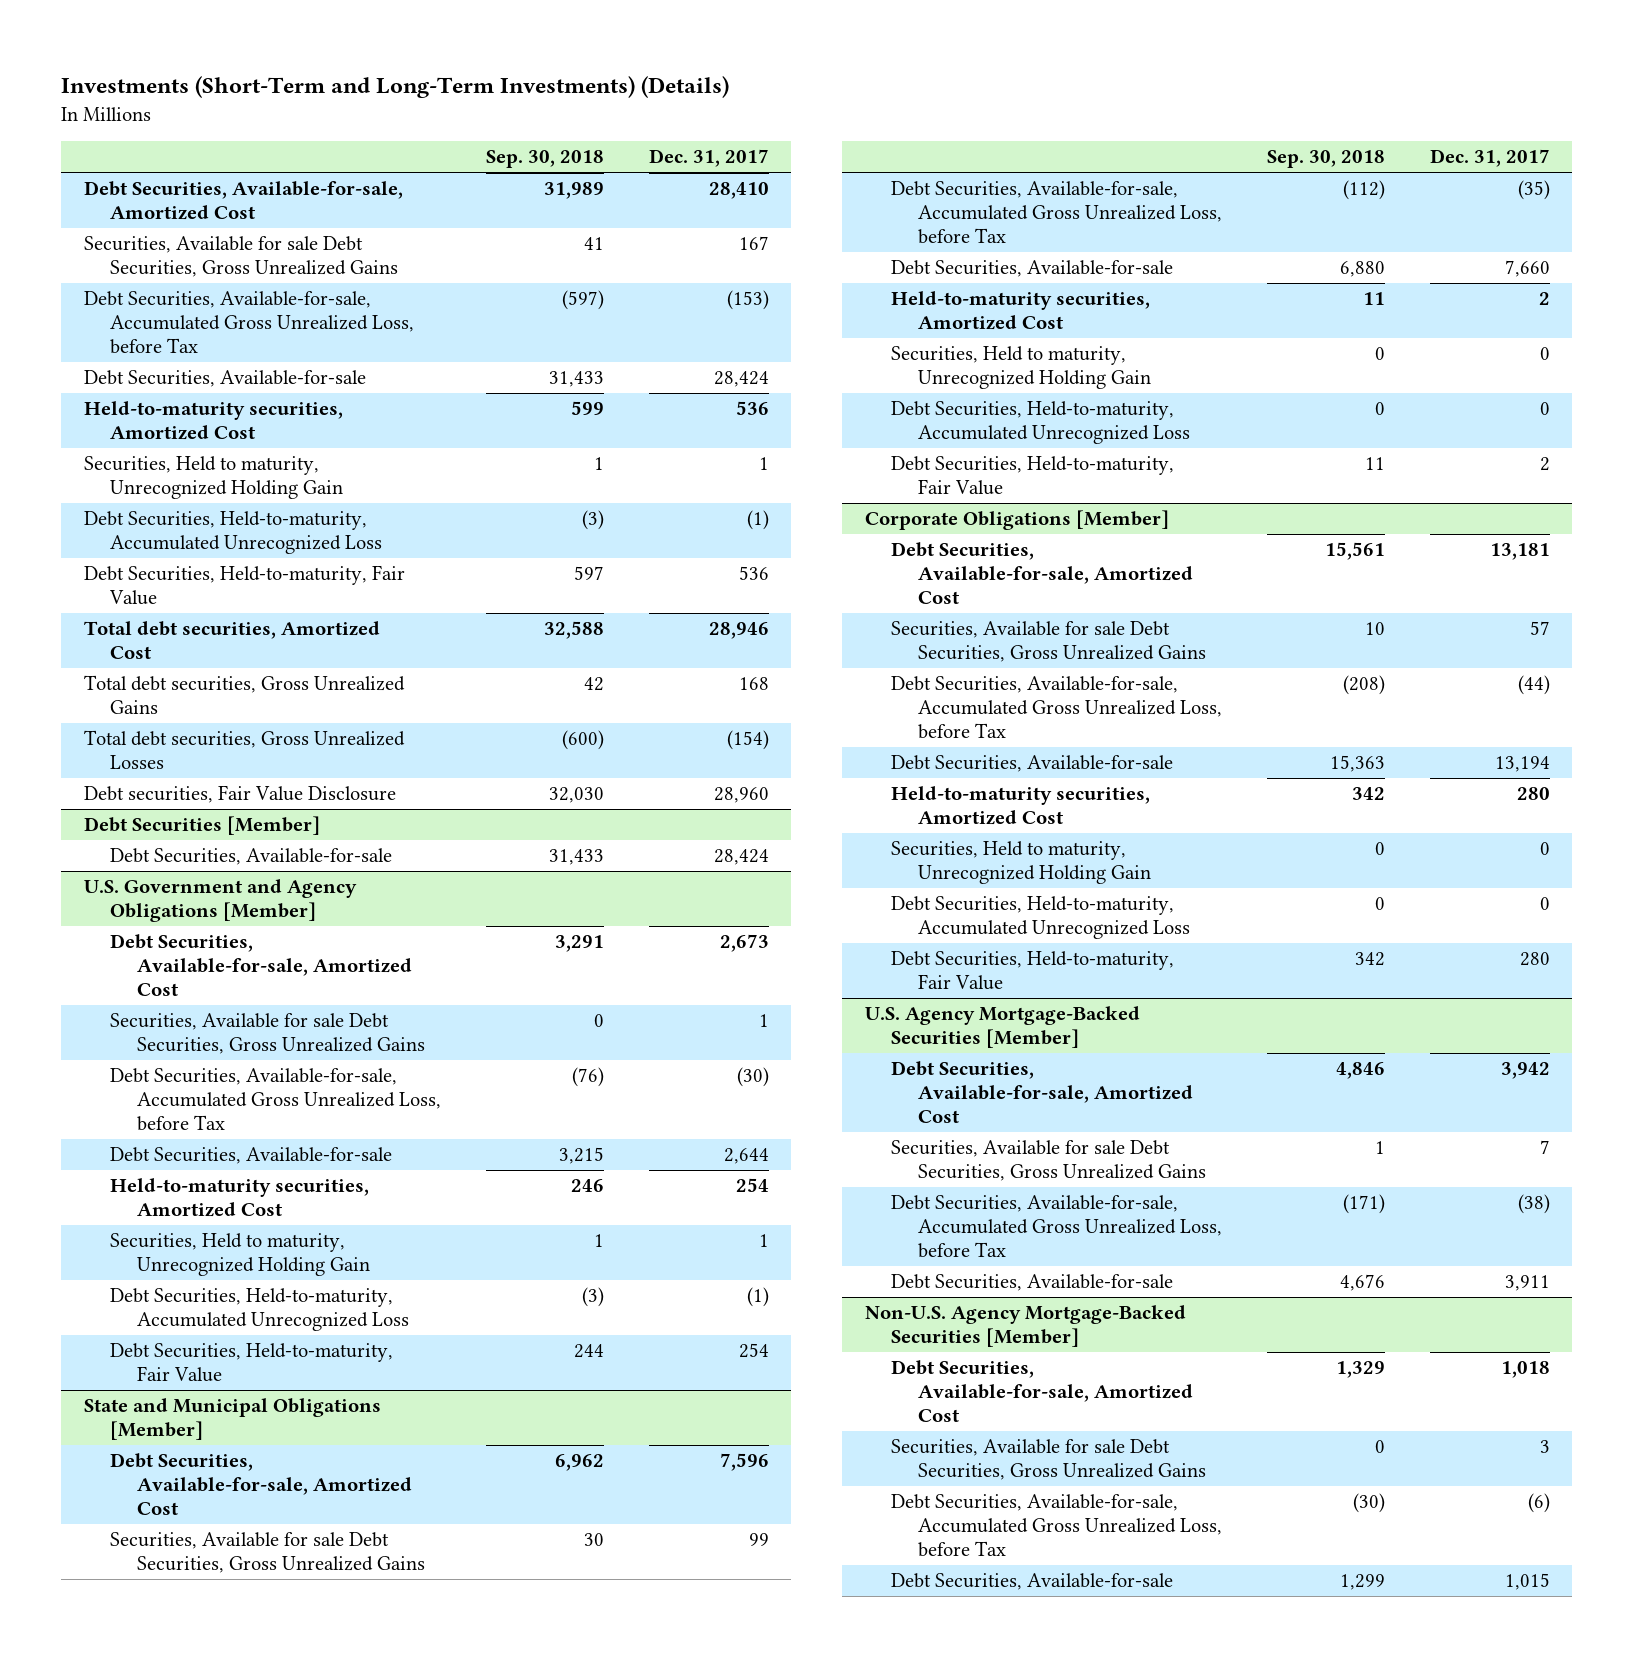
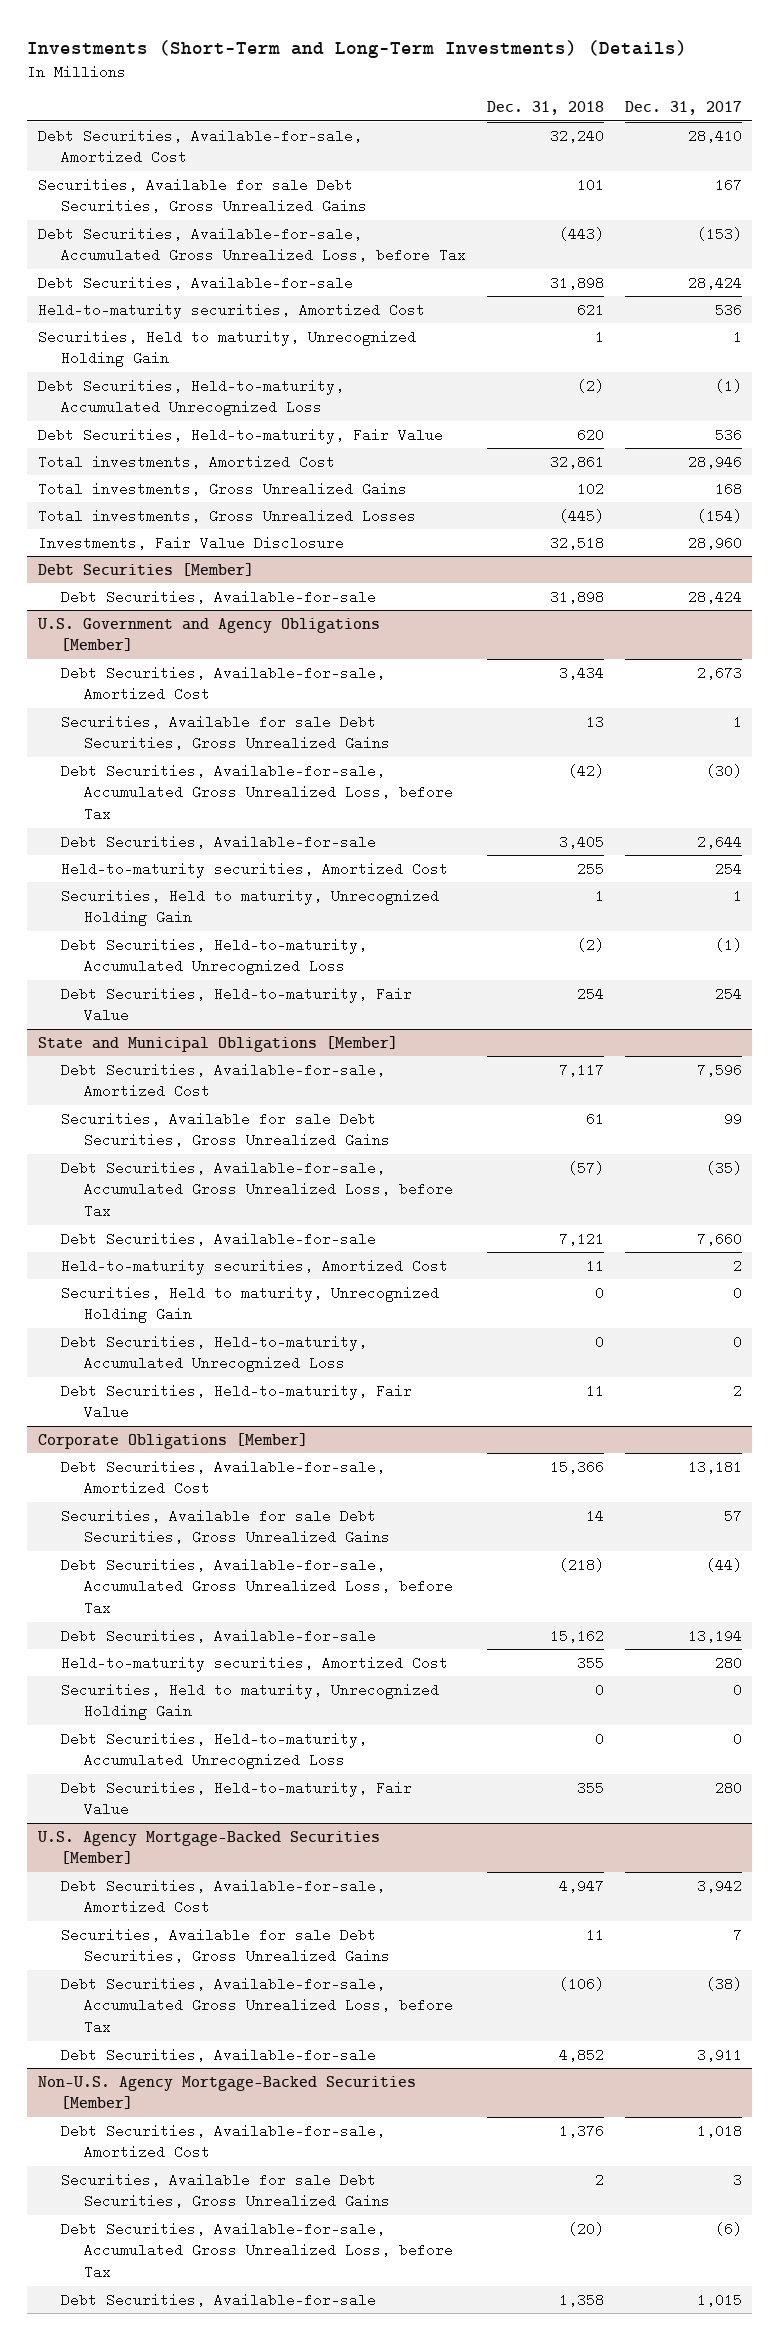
[485,150,604,169] Sep. 30, 2018 -> none
none -> [486,101,604,116] Dec. 31, 2018
[83,621,380,659] Total debt securities, Amortized Cost -> [37,454,335,469] Total investments, Amortized Cost
[83,675,405,714] Total debt securities, Gross Unrealized Gains -> [37,481,407,496] Total investments, Gross Unrealized Gains
[83,730,405,769] Total debt securities, Gross Unrealized Losses -> [37,508,416,523] Total investments, Gross Unrealized Losses
[83,785,396,804] Debt securities, Fair Value Disclosure -> [37,535,344,550] Investments, Fair Value Disclosure

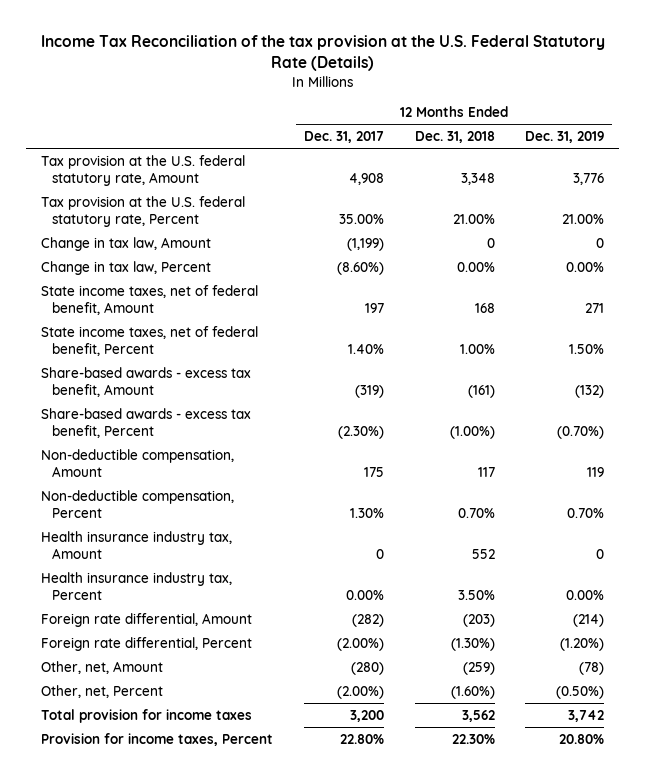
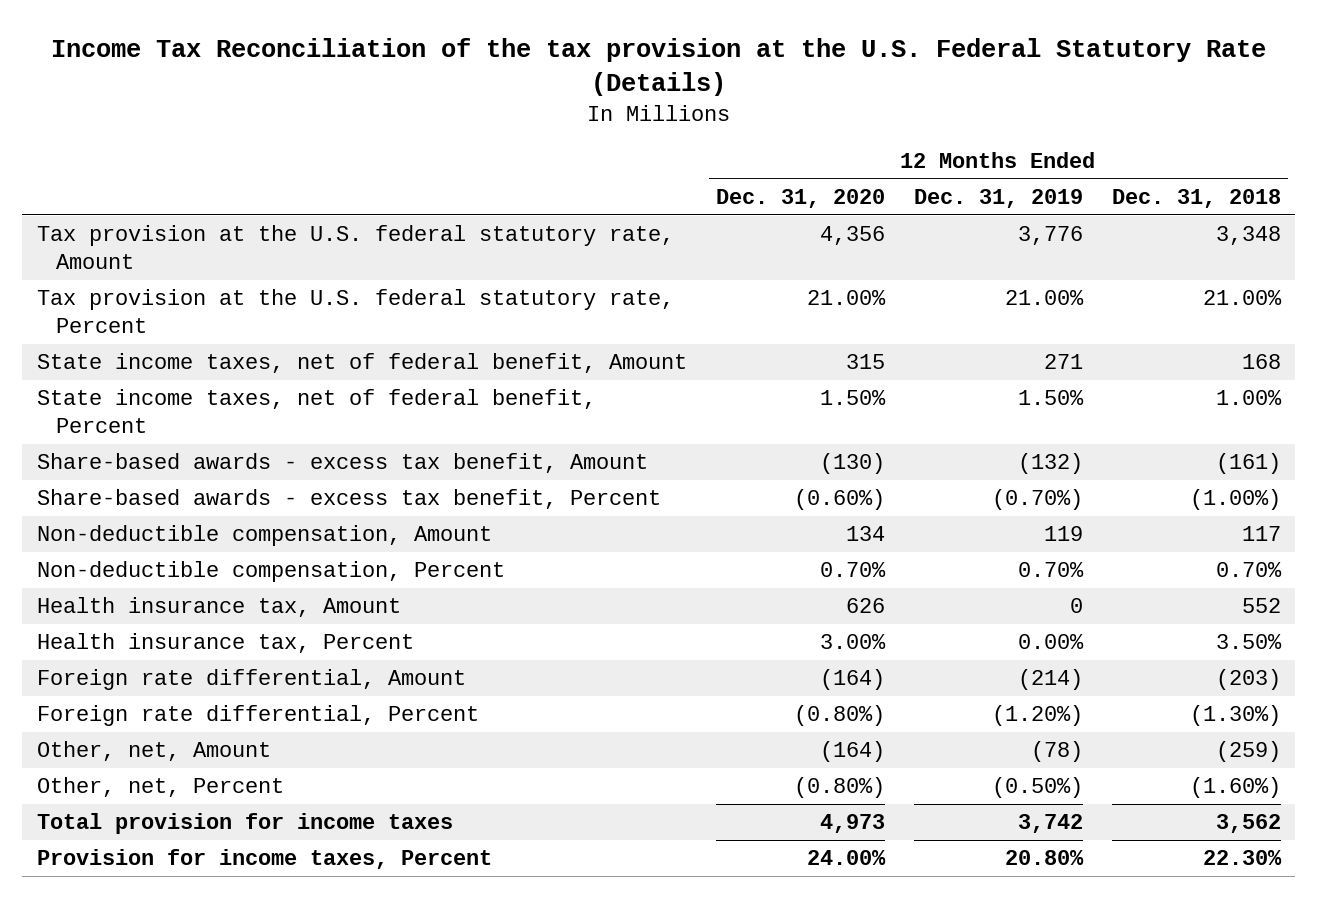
[303,131,384,144] Dec. 31, 2017 -> none
none -> [715,189,885,209] Dec. 31, 2020
[41,236,212,251] Change in tax law, Amount -> none
[41,260,212,275] Change in tax law, Percent -> none
[41,530,233,560] Health insurance industry tax, Amount -> [36,597,401,618] Health insurance tax, Amount
[41,571,233,601] Health insurance industry tax, Percent -> [36,633,414,654] Health insurance tax, Percent

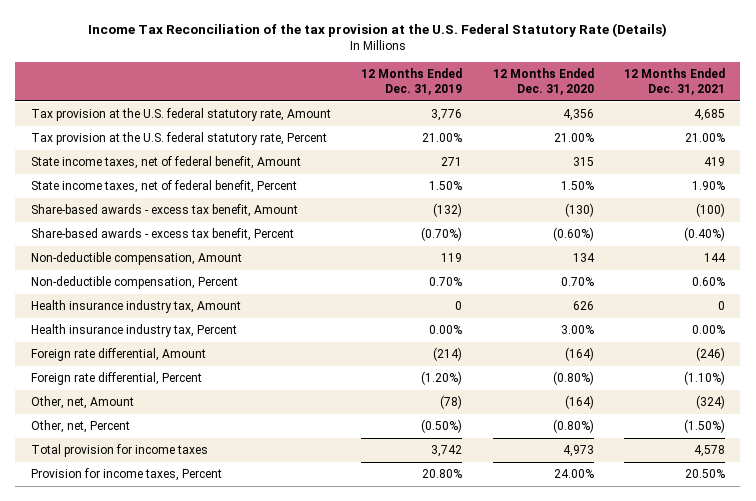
[1111,189,1281,209] Dec. 31, 2018 -> none
none -> [623,68,725,96] 12 Months Ended Dec. 31, 2021
[36,597,401,618] Health insurance tax, Amount -> [30,300,241,314] Health insurance industry tax, Amount
[36,633,414,654] Health insurance tax, Percent -> [30,324,237,338] Health insurance industry tax, Percent

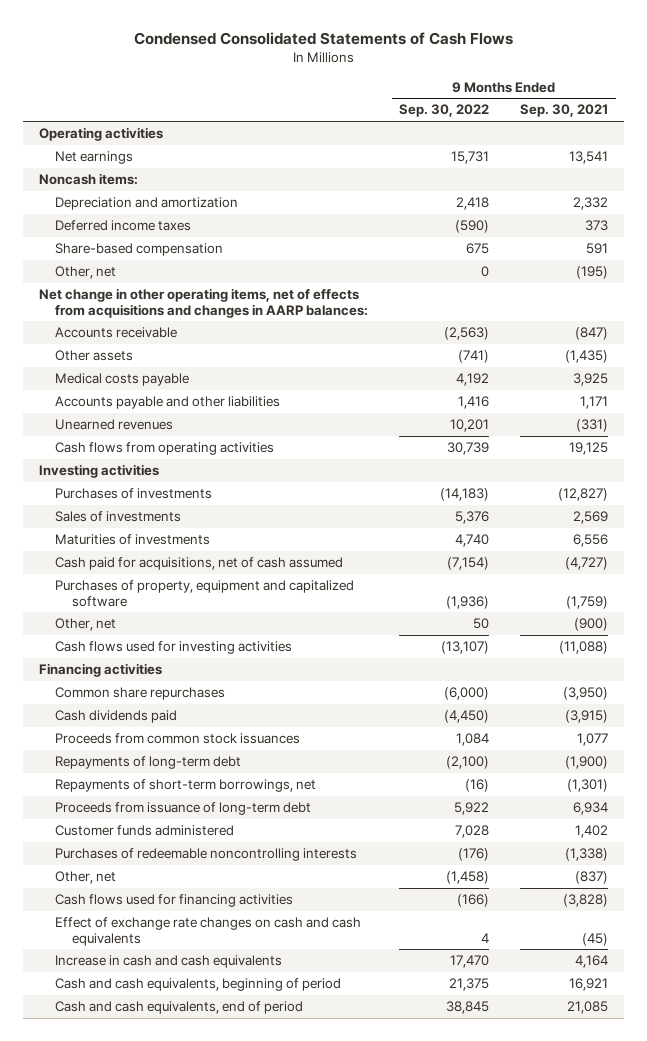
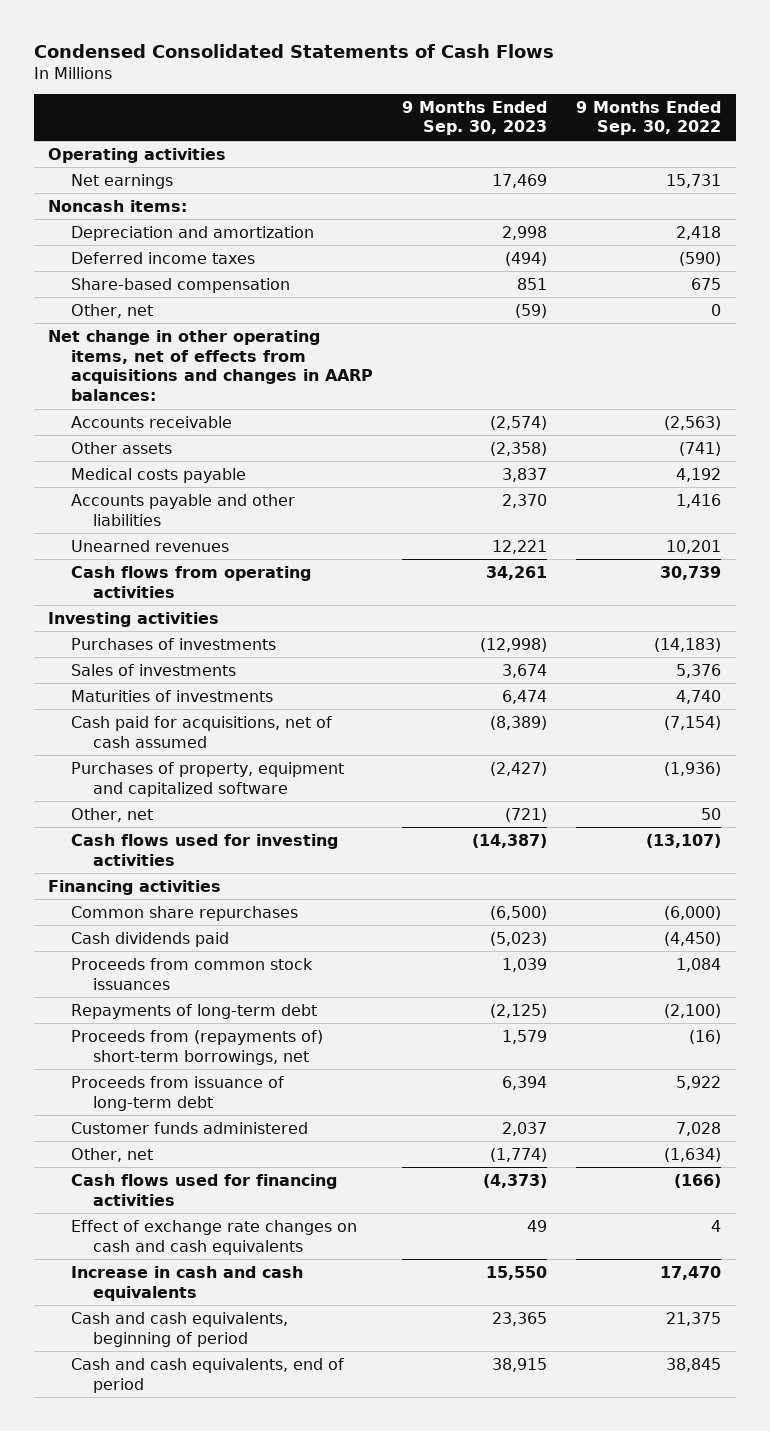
[520,104,609,118] Sep. 30, 2021 -> none
none -> [401,100,547,136] 9 Months Ended Sep. 30, 2023
[55,779,317,793] Repayments of short-term borrowings, net -> [70,1029,323,1065] Proceeds from (repayments of) short-term borrowings, net
[55,848,358,862] Purchases of redeemable noncontrolling interests -> none
[446,871,490,885] (1,458) -> [664,1147,722,1162] (1,634)

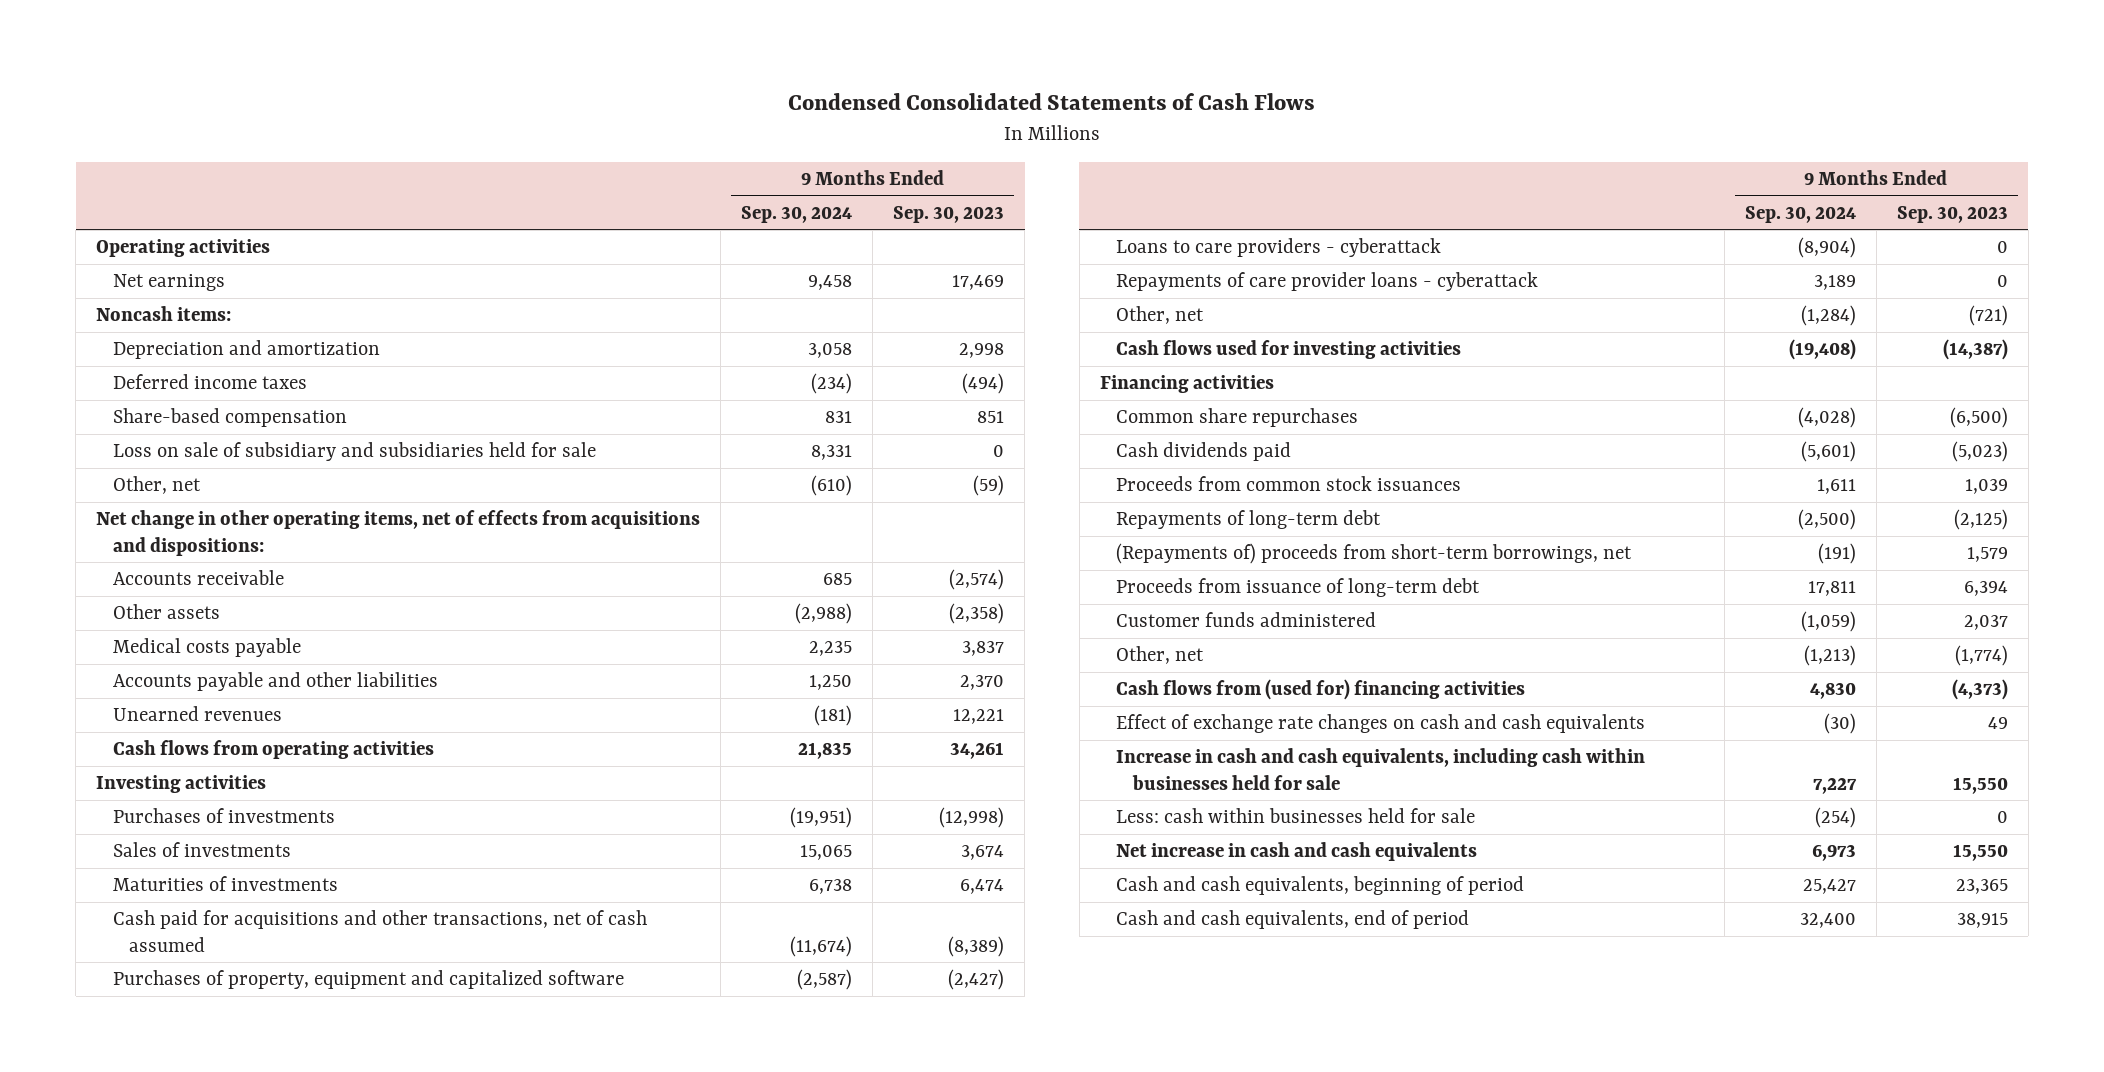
[576,100,722,136] 9 Months Ended Sep. 30, 2022 -> none
none -> [741,205,853,223] Sep. 30, 2024
none -> [112,442,596,462] Loss on sale of subsidiary and subsidiaries held for sale
[48,329,373,402] Net change in other operating items, net of effects from acquisitions and changes in AARP balances: -> [96,510,701,556] Net change in other operating items, net of effects from acquisitions and dispositions:
[70,715,332,748] Cash paid for acquisitions, net of cash assumed -> [112,910,647,952] Cash paid for acquisitions and other transactions, net of cash assumed
none -> [1116,238,1442,258] Loans to care providers - cyberattack
none -> [1116,272,1539,292] Repayments of care provider loans - cyberattack
[70,1029,323,1065] Proceeds from (repayments of) short-term borrowings, net -> [1116,543,1633,565] (Repayments of) proceeds from short-term borrowings, net
[70,1173,337,1206] Cash flows used for financing activities -> [1116,679,1526,701] Cash flows from (used for) financing activities
none -> [1116,748,1646,790] Increase in cash and cash equivalents, including cash within businesses held for sale
none -> [1116,808,1476,824] Less: cash within businesses held for sale
[70,1265,303,1301] Increase in cash and cash equivalents -> [1116,842,1478,862] Net increase in cash and cash equivalents

